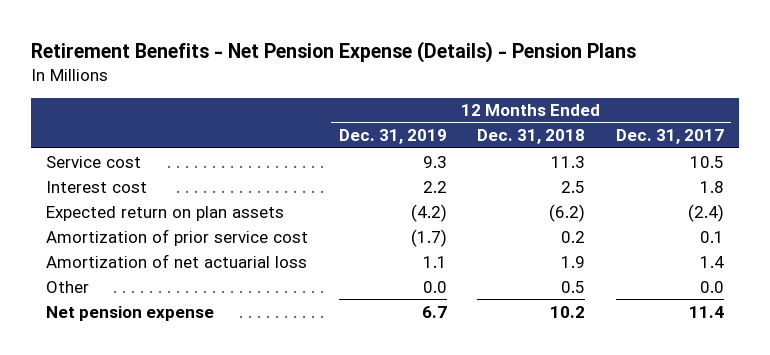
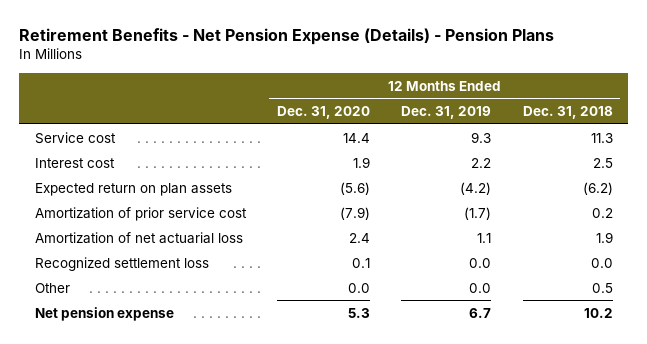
[615,129,724,145] Dec. 31, 2017 -> none
none -> [277,106,371,120] Dec. 31, 2020
none -> [34,256,209,271] Recognized settlement loss

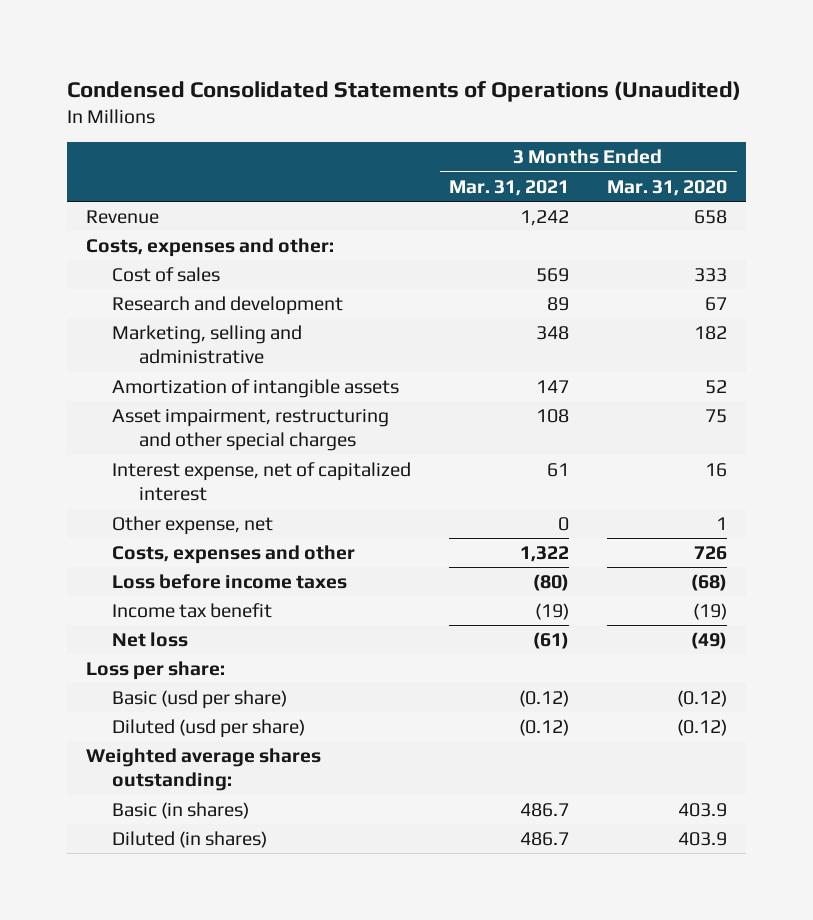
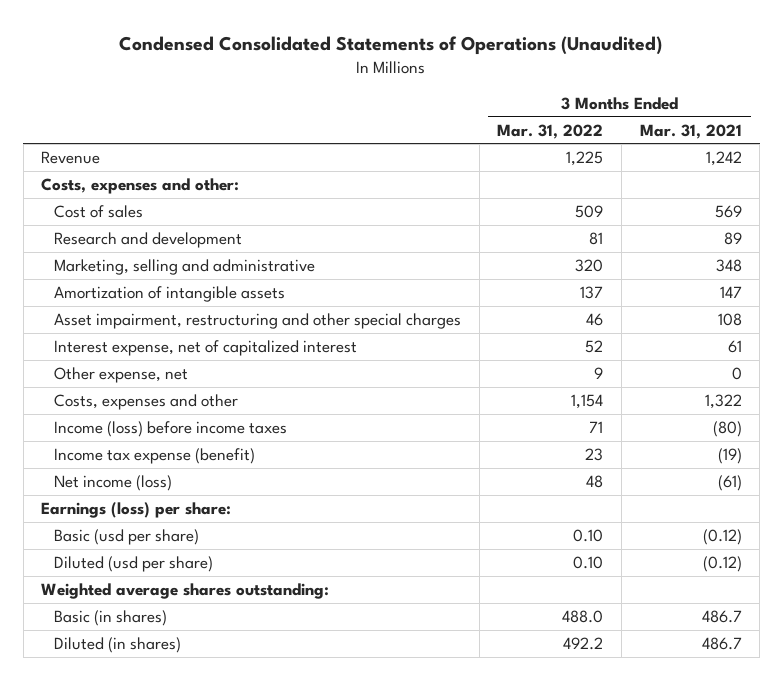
[607,179,728,196] Mar. 31, 2020 -> none
none -> [497,123,604,139] Mar. 31, 2022
[112,574,348,590] Loss before income taxes -> [54,420,288,437] Income (loss) before income taxes
[112,603,273,619] Income tax benefit -> [54,447,256,464] Income tax expense (benefit)
[112,632,189,648] Net loss -> [54,474,173,491] Net income (loss)
[85,661,225,681] Loss per share: -> [41,501,232,518] Earnings (loss) per share:

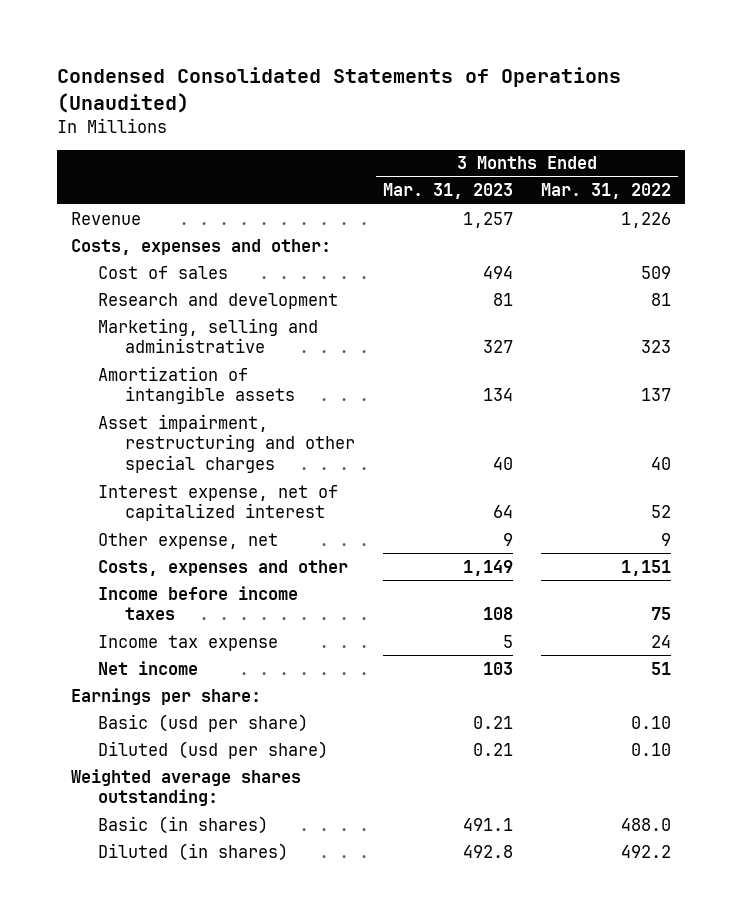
[639,123,742,139] Mar. 31, 2021 -> none
none -> [382,183,513,200] Mar. 31, 2023
[566,150,604,166] 1,225 -> [620,211,671,228] 1,226
[575,258,604,272] 320 -> [640,340,671,354] 323
[586,312,604,326] 46 -> [650,457,671,471] 40
[571,393,604,409] 1,154 -> [620,559,671,576] 1,151
[54,420,288,437] Income (loss) before income taxes -> [97,585,298,621] Income before income taxes
[589,420,604,433] 71 -> [650,607,671,621] 75
[54,447,256,464] Income tax expense (benefit) -> [97,634,278,651] Income tax expense
[585,447,604,461] 23 -> [650,634,671,648] 24
[54,474,173,491] Net income (loss) -> [97,660,198,675] Net income
[586,474,604,488] 48 -> [650,661,671,675] 51
[41,501,232,518] Earnings (loss) per share: -> [70,687,261,705] Earnings per share:

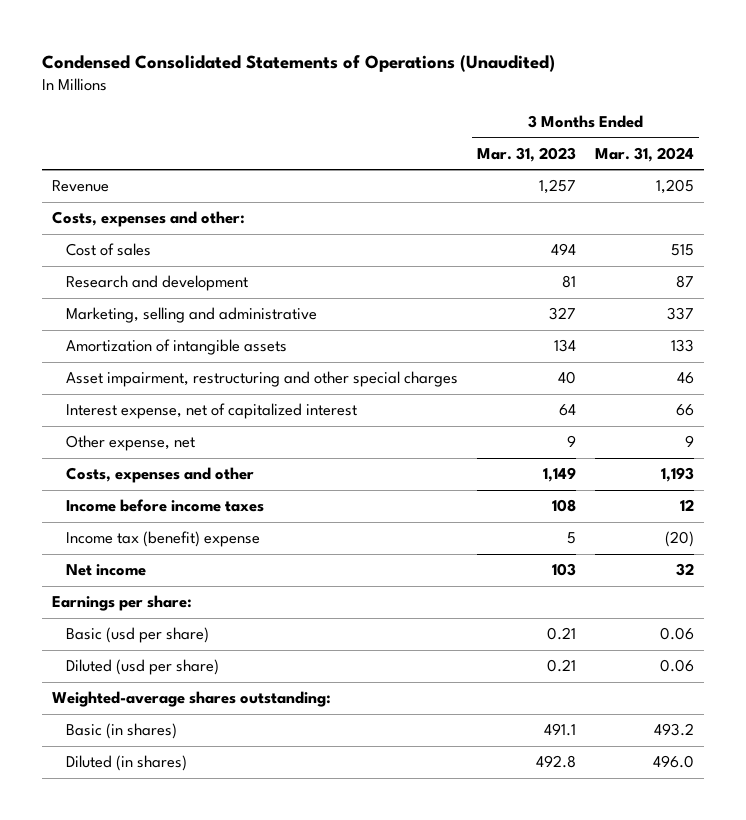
[540,183,671,200] Mar. 31, 2022 -> none
none -> [595,146,695,162] Mar. 31, 2024
[97,634,278,651] Income tax expense -> [66,531,261,548] Income tax (benefit) expense
[70,768,301,807] Weighted average shares outstanding: -> [51,691,331,708] Weighted-average shares outstanding:

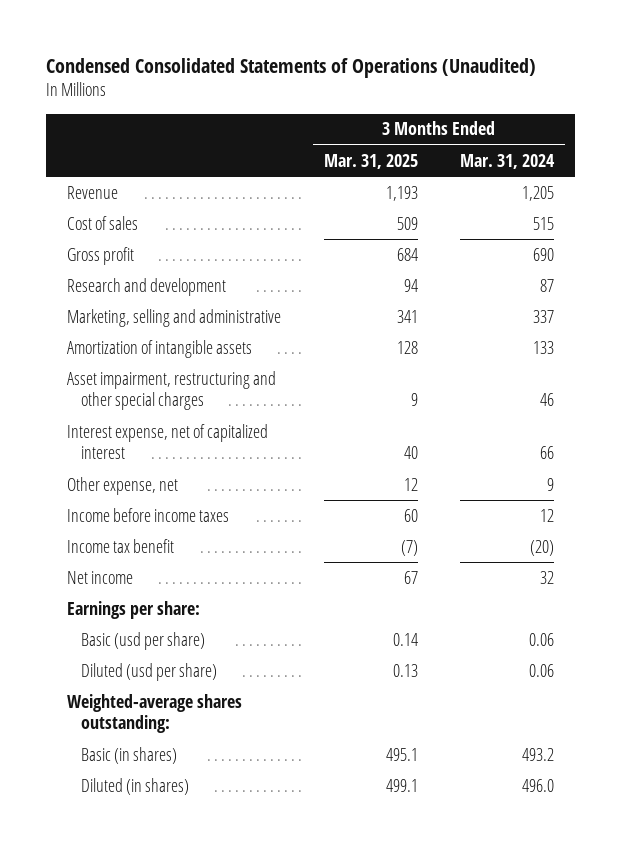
[477,146,577,162] Mar. 31, 2023 -> none
none -> [323,153,418,169] Mar. 31, 2025
[51,211,245,228] Costs, expenses and other: -> none
none -> [66,246,134,265] Gross profit
[66,467,255,484] Costs, expenses and other -> none
[66,531,261,548] Income tax (benefit) expense -> [66,538,174,553] Income tax benefit

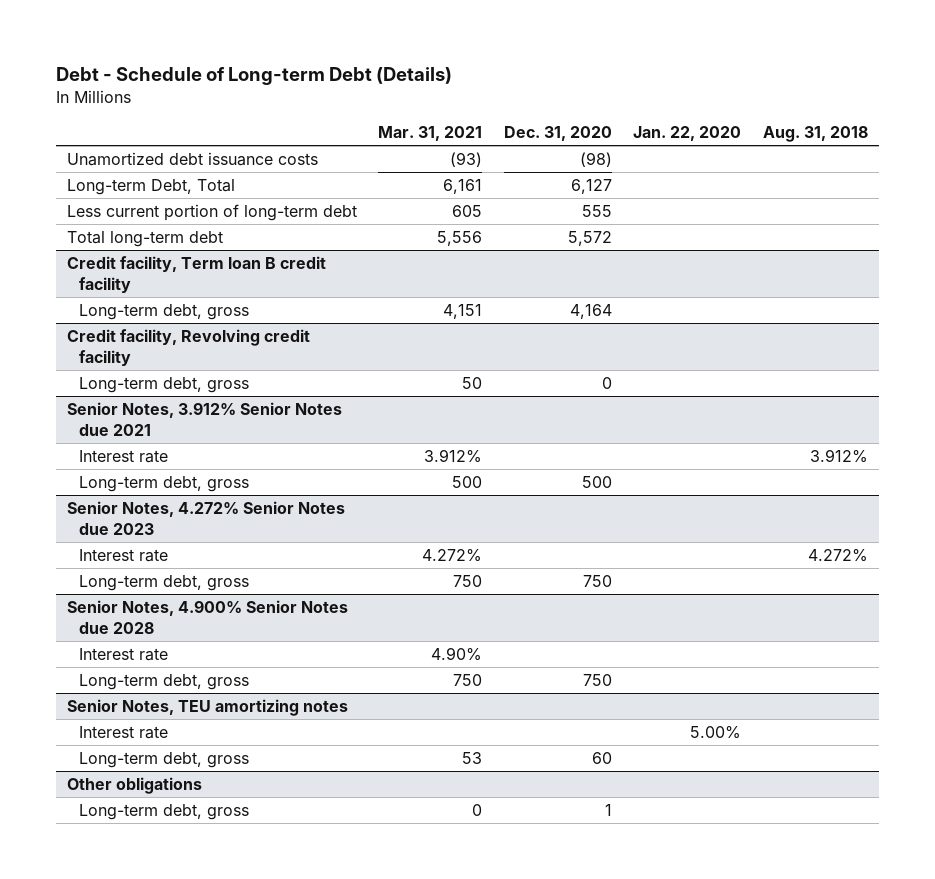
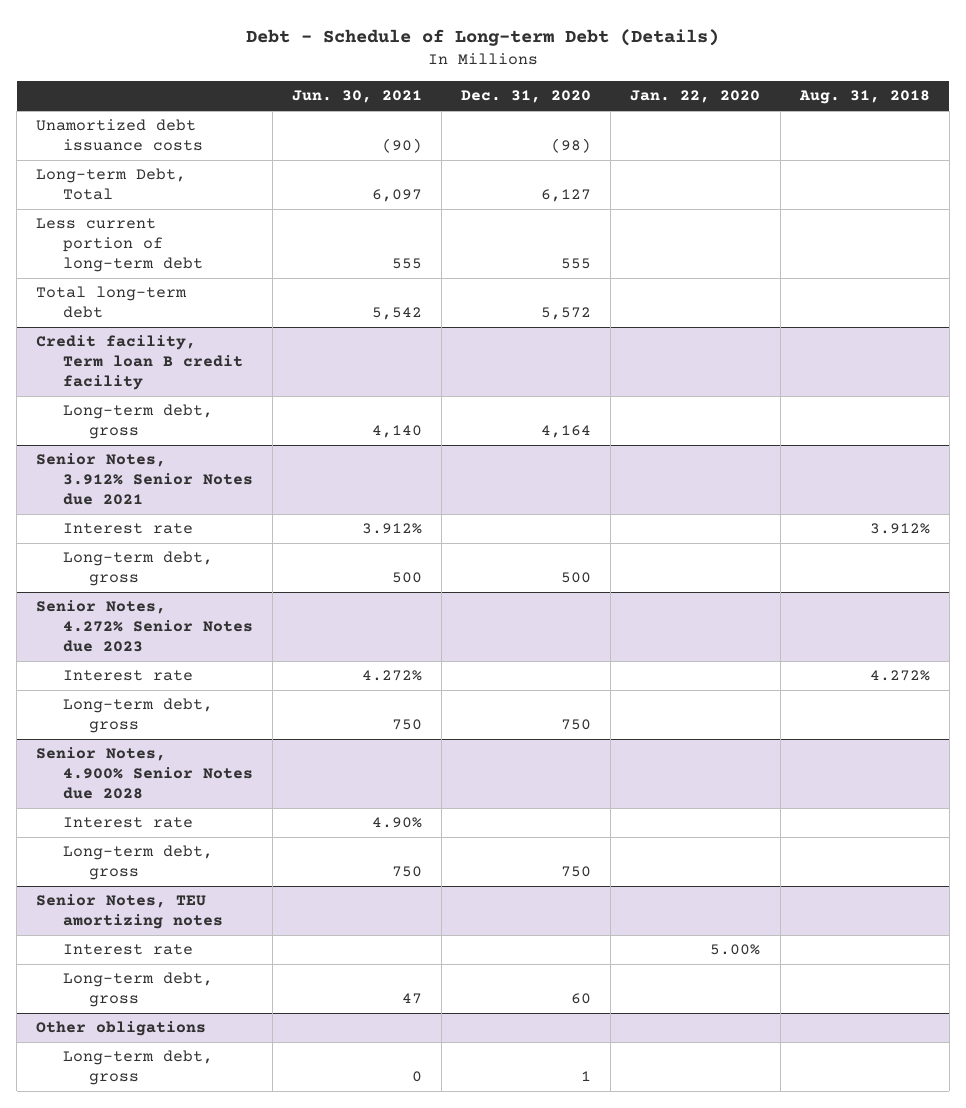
[378,126,483,142] Mar. 31, 2021 -> none
none -> [291,90,422,104] Jun. 30, 2021
[66,329,310,366] Credit facility, Revolving credit facility -> none
[79,377,250,394] Long-term debt, gross -> none

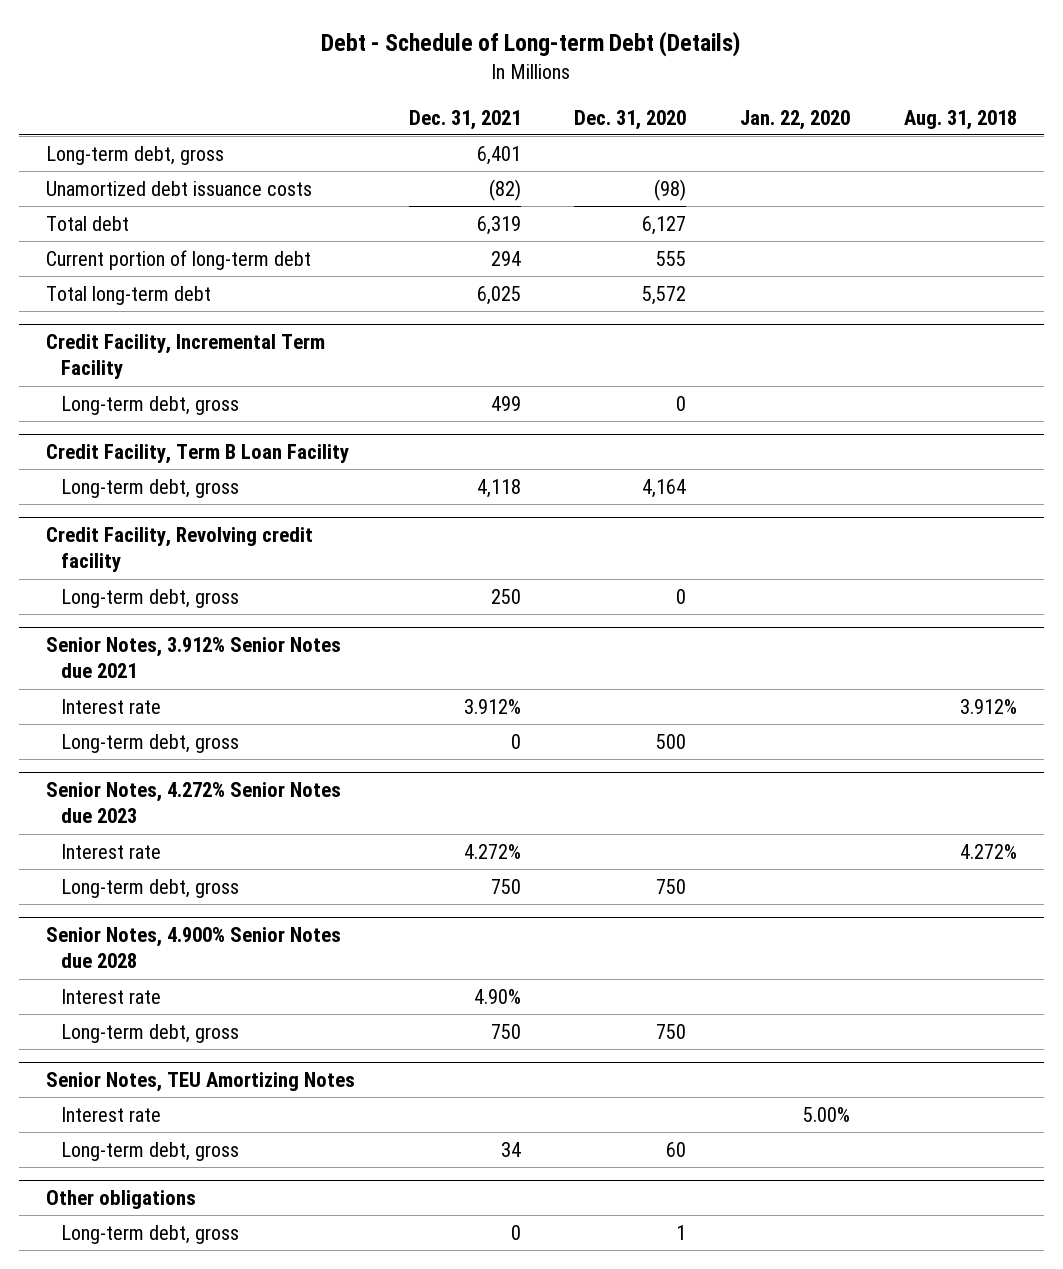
[291,90,422,104] Jun. 30, 2021 -> none
none -> [408,109,521,130] Dec. 31, 2021
none -> [46,145,225,165] Long-term debt, gross
[36,168,187,201] Long-term Debt, Total -> [46,215,130,231] Total debt
[36,218,203,273] Less current portion of long-term debt -> [46,249,312,270] Current portion of long-term debt
none -> [46,334,326,380] Credit Facility, Incremental Term Facility
none -> [61,395,240,415] Long-term debt, gross
[36,335,243,391] Credit facility, Term loan B credit facility -> [46,444,350,465] Credit Facility, Term B Loan Facility
none -> [46,527,314,573] Credit Facility, Revolving credit facility
none -> [61,588,240,608] Long-term debt, gross
[36,894,223,930] Senior Notes, TEU amortizing notes -> [46,1072,356,1093] Senior Notes, TEU Amortizing Notes

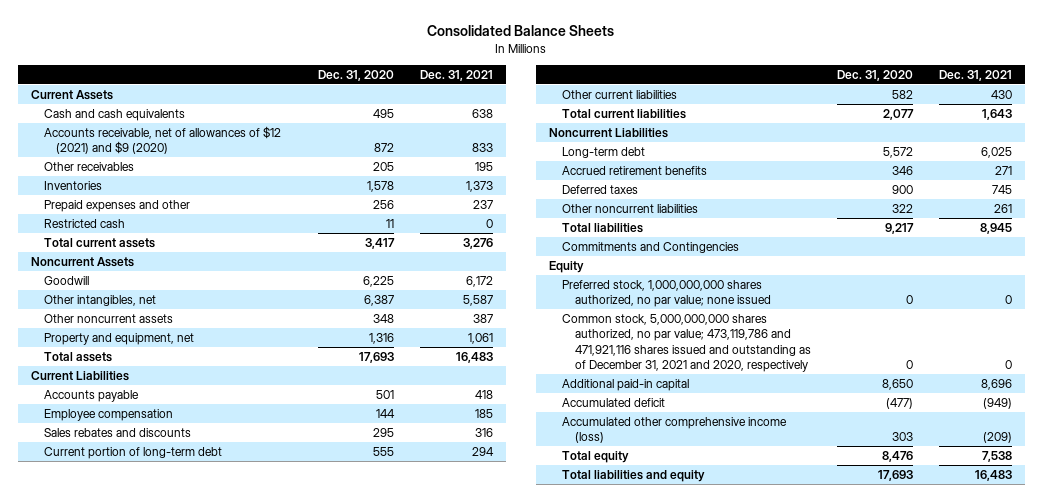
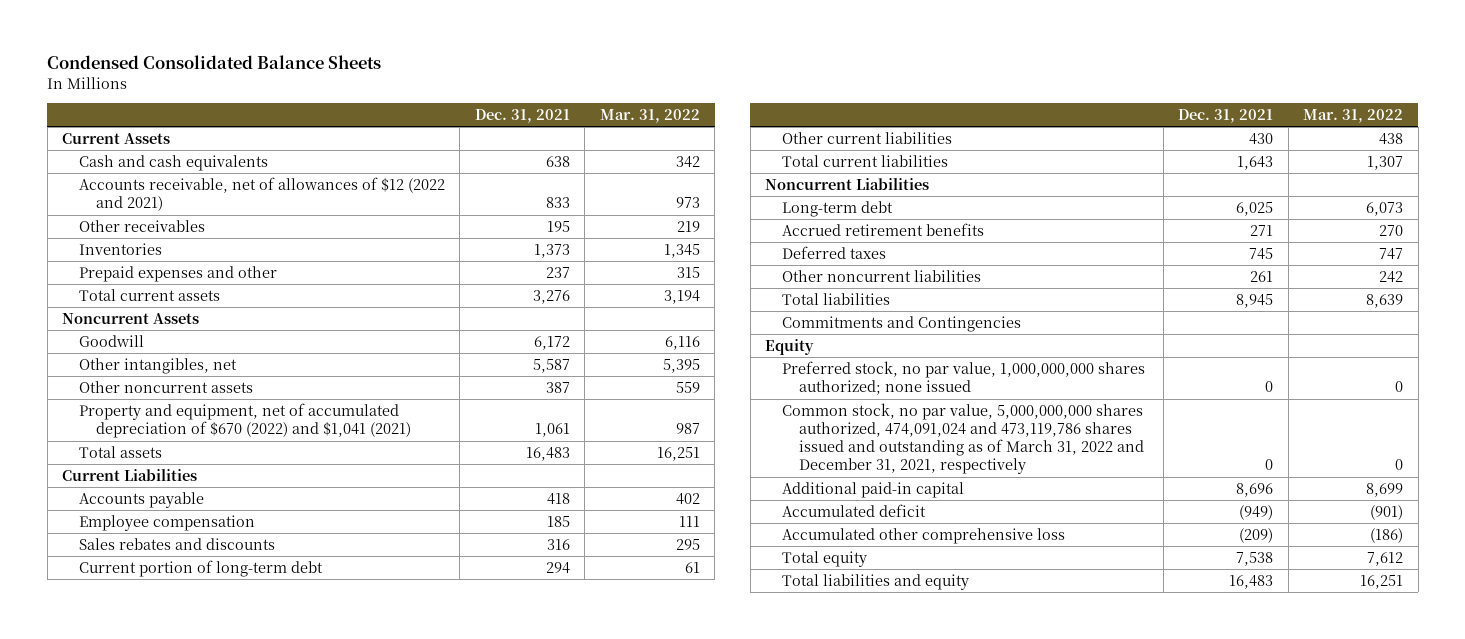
[427,25,615,37] Consolidated Balance Sheets -> [47,55,382,70] Condensed Consolidated Balance Sheets
[318,69,395,81] Dec. 31, 2020 -> none
none -> [599,108,700,123] Mar. 31, 2022
[43,125,281,155] Accounts receivable, net of allowances of $12 (2021) and $9 (2020) -> [78,176,445,212] Accounts receivable, net of allowances of $12 (2022 and 2021)
[43,218,125,228] Restricted cash -> none
[43,332,194,345] Property and equipment, net -> [78,402,411,439] Property and equipment, net of accumulated depreciation of $670 (2022) and $1,041 (2021)
[562,279,771,308] Preferred stock, 1,000,000,000 shares authorized, no par value; none issued -> [782,360,1146,396] Preferred stock, no par value, 1,000,000,000 shares authorized; none issued
[562,313,811,373] Common stock, 5,000,000,000 shares authorized, no par value; 473,119,786 and 471,921,116 shares issued and outstanding as of December 31, 2021 and 2020, respectively -> [782,402,1144,475] Common stock, no par value, 5,000,000,000 shares authorized, 474,091,024 and 473,119,786 shares issued and outstanding as of March 31, 2022 and December 31, 2021, respectively
[562,416,788,444] Accumulated other comprehensive income (loss) -> [782,527,1066,544] Accumulated other comprehensive loss

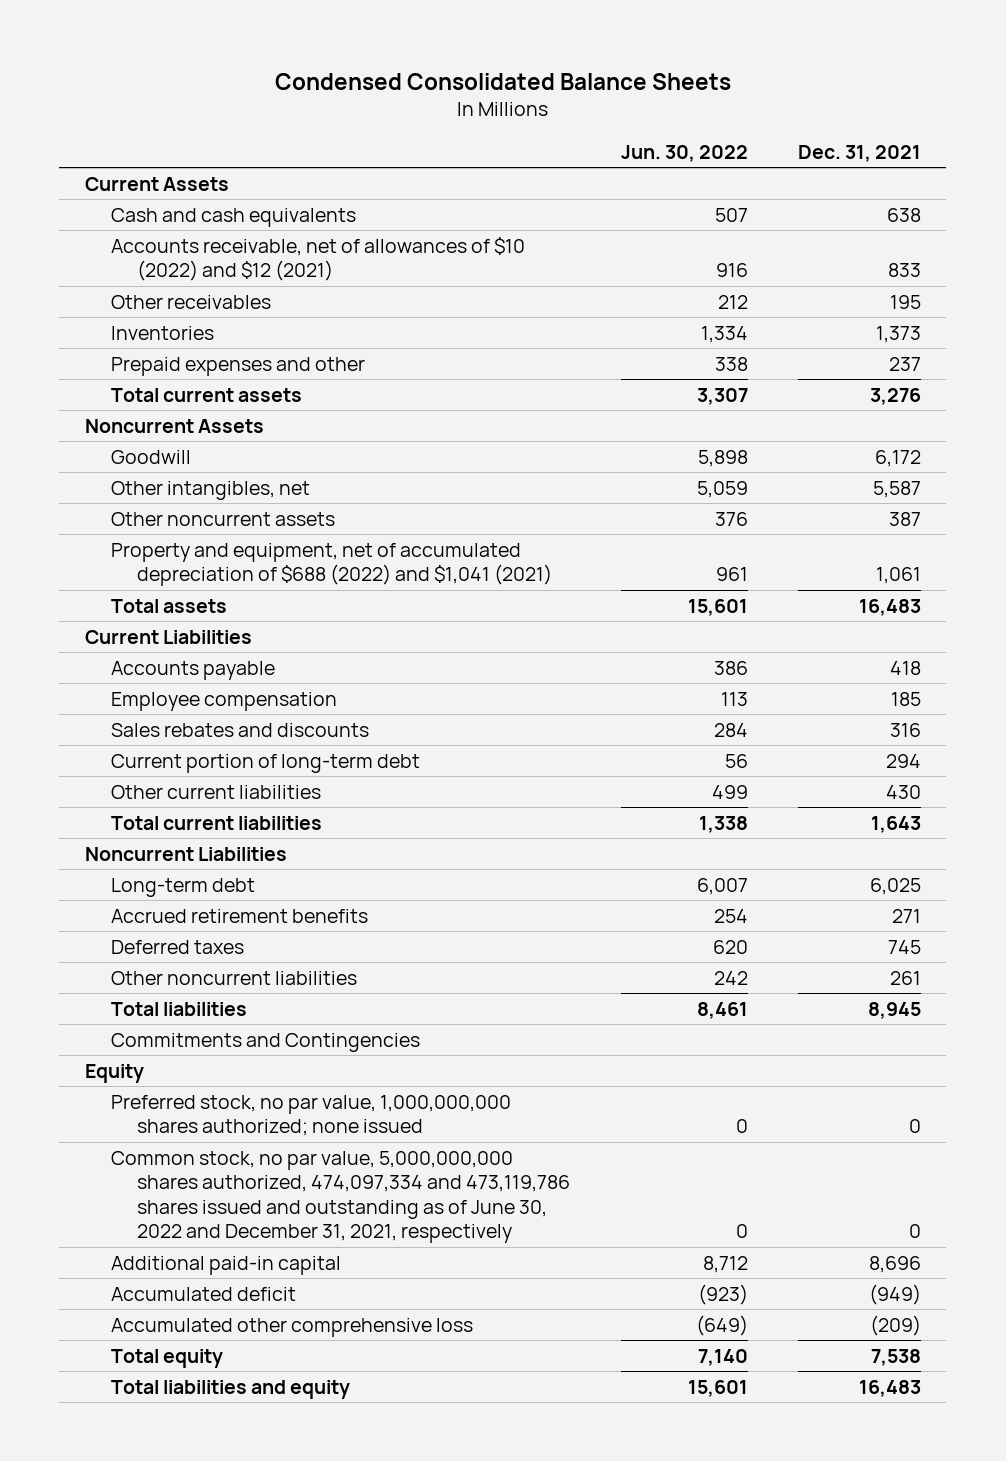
[599,108,700,123] Mar. 31, 2022 -> none
none -> [620,144,748,162] Jun. 30, 2022
[78,176,445,212] Accounts receivable, net of allowances of $12 (2022 and 2021) -> [110,236,525,282] Accounts receivable, net of allowances of $10 (2022) and $12 (2021)
[78,402,411,439] Property and equipment, net of accumulated depreciation of $670 (2022) and $1,041 (2021) -> [110,542,553,587] Property and equipment, net of accumulated depreciation of $688 (2022) and $1,041 (2021)
[782,402,1144,475] Common stock, no par value, 5,000,000,000 shares authorized, 474,091,024 and 473,119,786 shares issued and outstanding as of March 31, 2022 and December 31, 2021, respectively -> [110,1150,571,1244] Common stock, no par value, 5,000,000,000 shares authorized, 474,097,334 and 473,119,786 shares issued and outstanding as of June 30, 2022 and December 31, 2021, respectively

